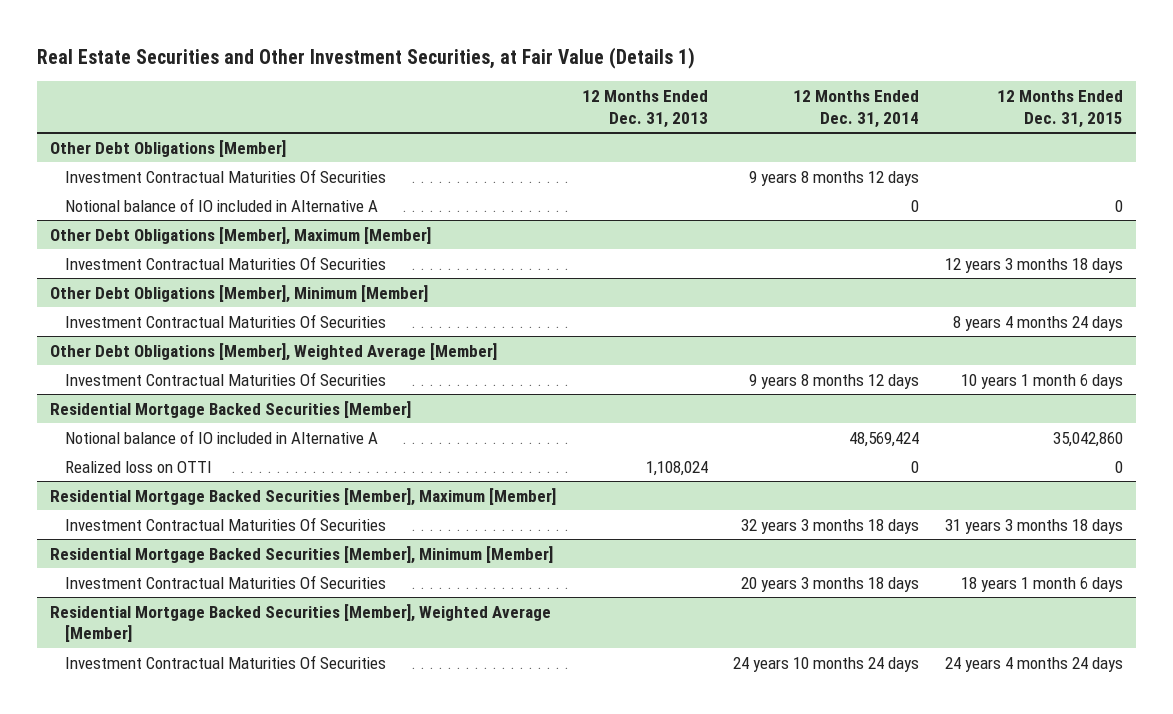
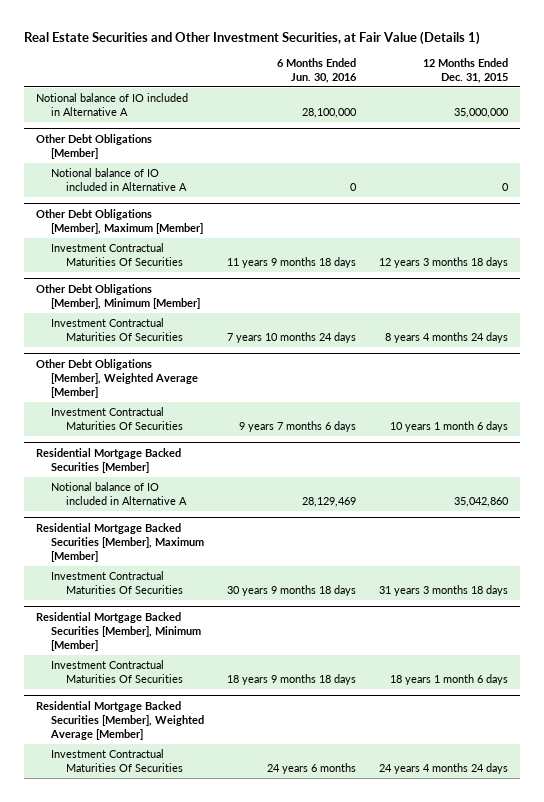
[581,89,708,128] 12 Months Ended Dec. 31, 2013 -> none
[793,89,920,128] 12 Months Ended Dec. 31, 2014 -> none
none -> [277,57,358,83] 6 Months Ended Jun. 30, 2016
none -> [35,93,188,116] Notional balance of IO included in Alternative A
[65,168,387,183] Investment Contractual Maturities Of Securities -> none
[65,460,213,473] Realized loss on OTTI -> none

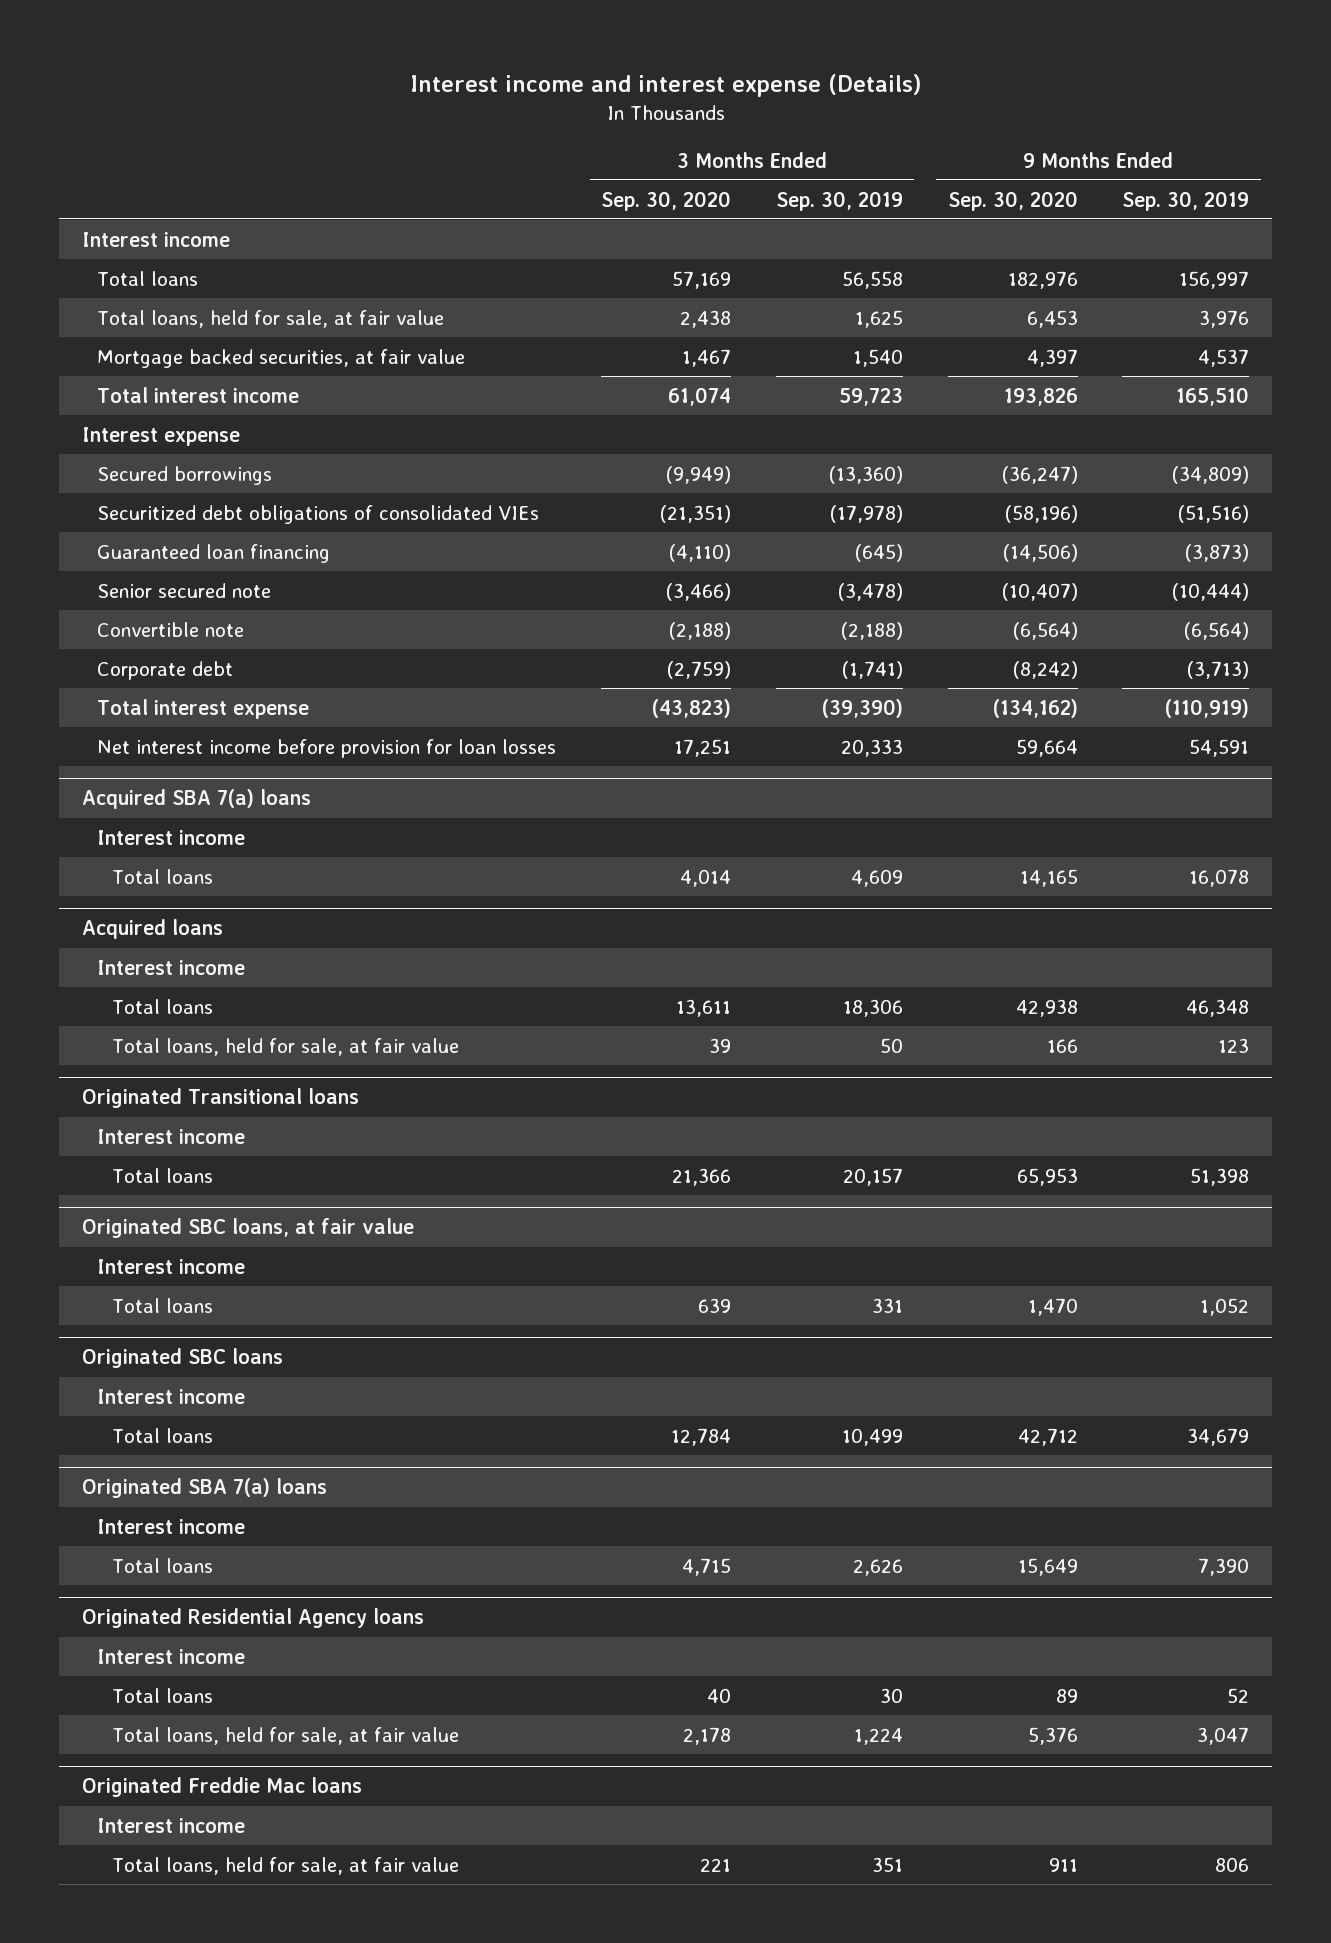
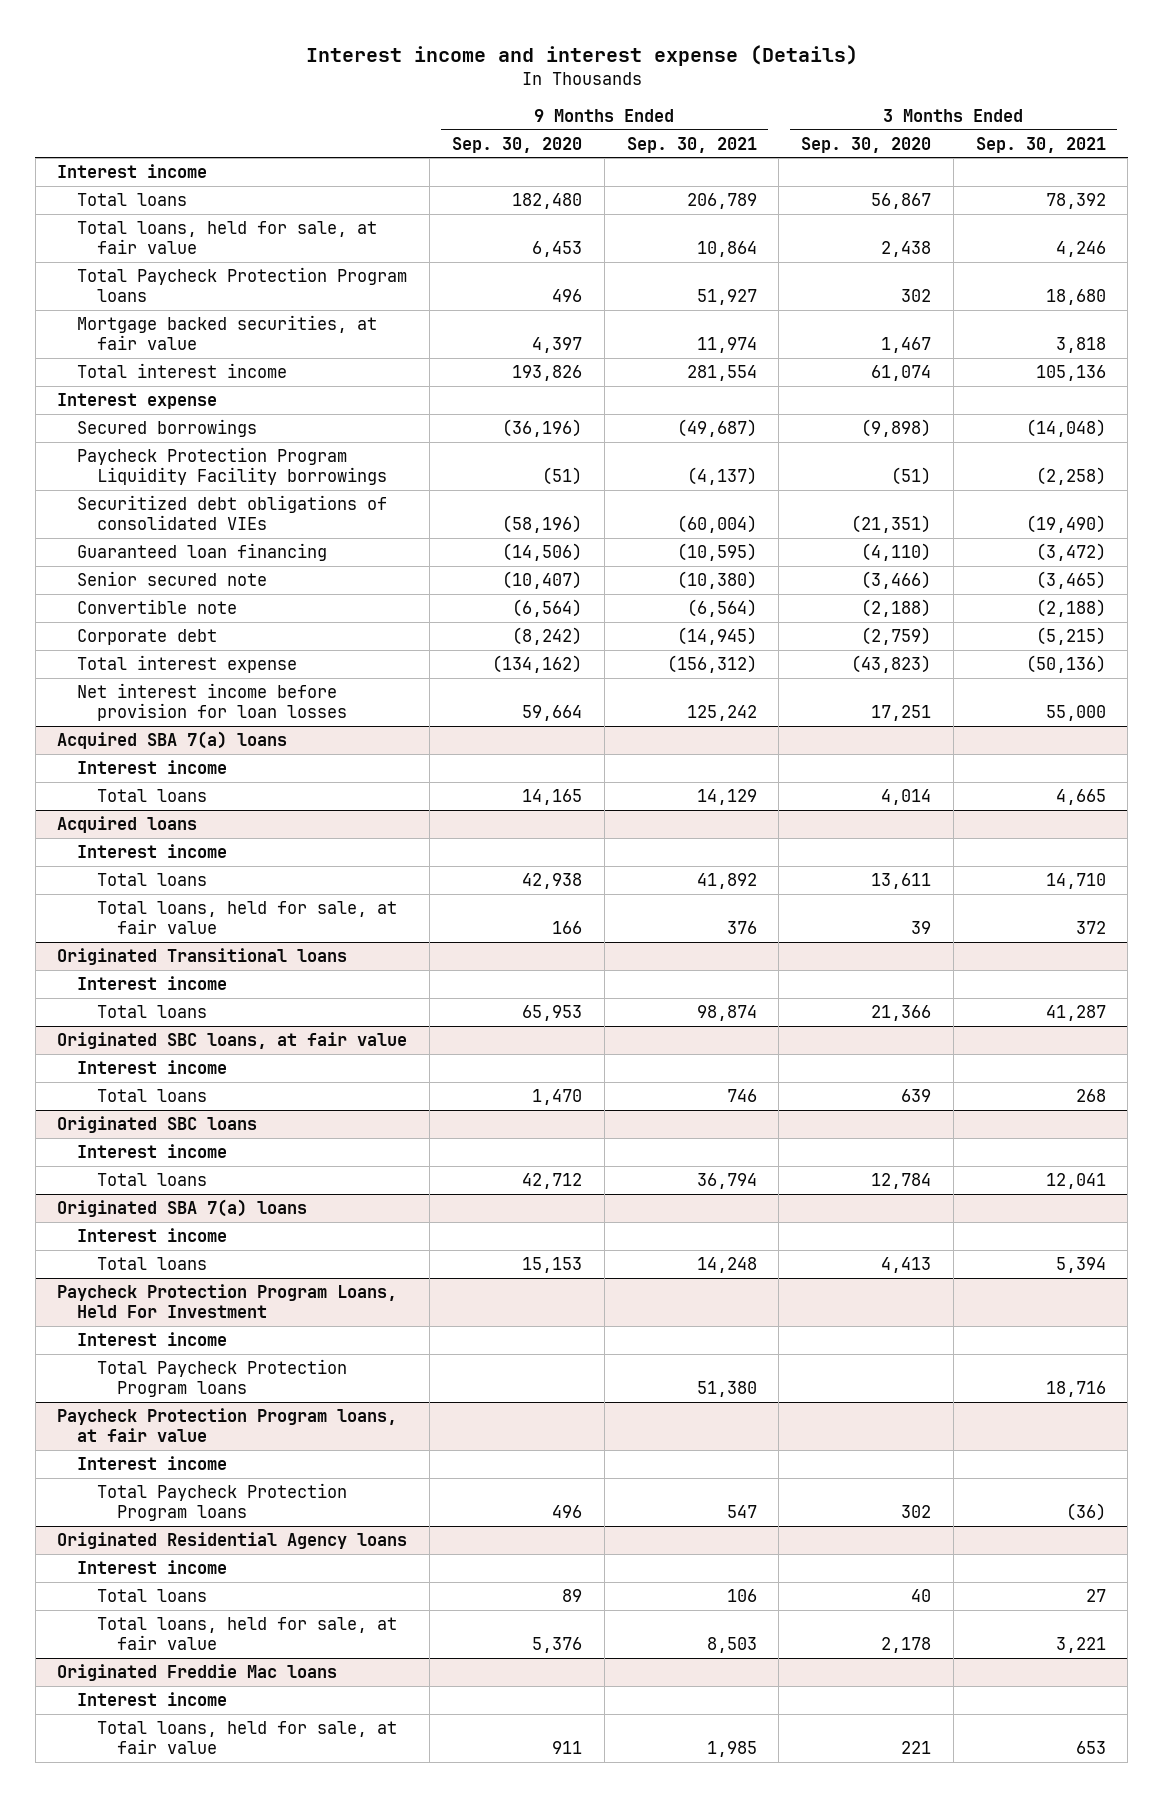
[775,190,903,211] Sep. 30, 2019 -> none
[1122,190,1250,211] Sep. 30, 2019 -> none
none -> [626,136,757,153] Sep. 30, 2021
none -> [975,136,1106,153] Sep. 30, 2021
[671,270,731,289] 57,169 -> [871,193,932,210] 56,867
[1007,270,1078,289] 182,976 -> [511,193,582,210] 182,480
none -> [77,267,408,303] Total Paycheck Protection Program loans
[665,465,731,484] (9,949) -> [861,419,932,438] (9,898)
[1001,465,1078,484] (36,247) -> [501,419,582,438] (36,196)
none -> [77,447,388,486] Paycheck Protection Program Liquidity Facility borrowings
[681,1557,731,1576] 4,715 -> [881,1257,932,1274] 4,413
[1017,1557,1078,1576] 15,649 -> [521,1257,582,1274] 15,153
none -> [57,1284,398,1319] Paycheck Protection Program Loans, Held For Investment
none -> [77,1332,228,1347] Interest income
none -> [97,1359,348,1398] Total Paycheck Protection Program loans
none -> [57,1408,398,1443] Paycheck Protection Program loans, at fair value
none -> [77,1456,228,1471] Interest income
none -> [97,1483,348,1522] Total Paycheck Protection Program loans

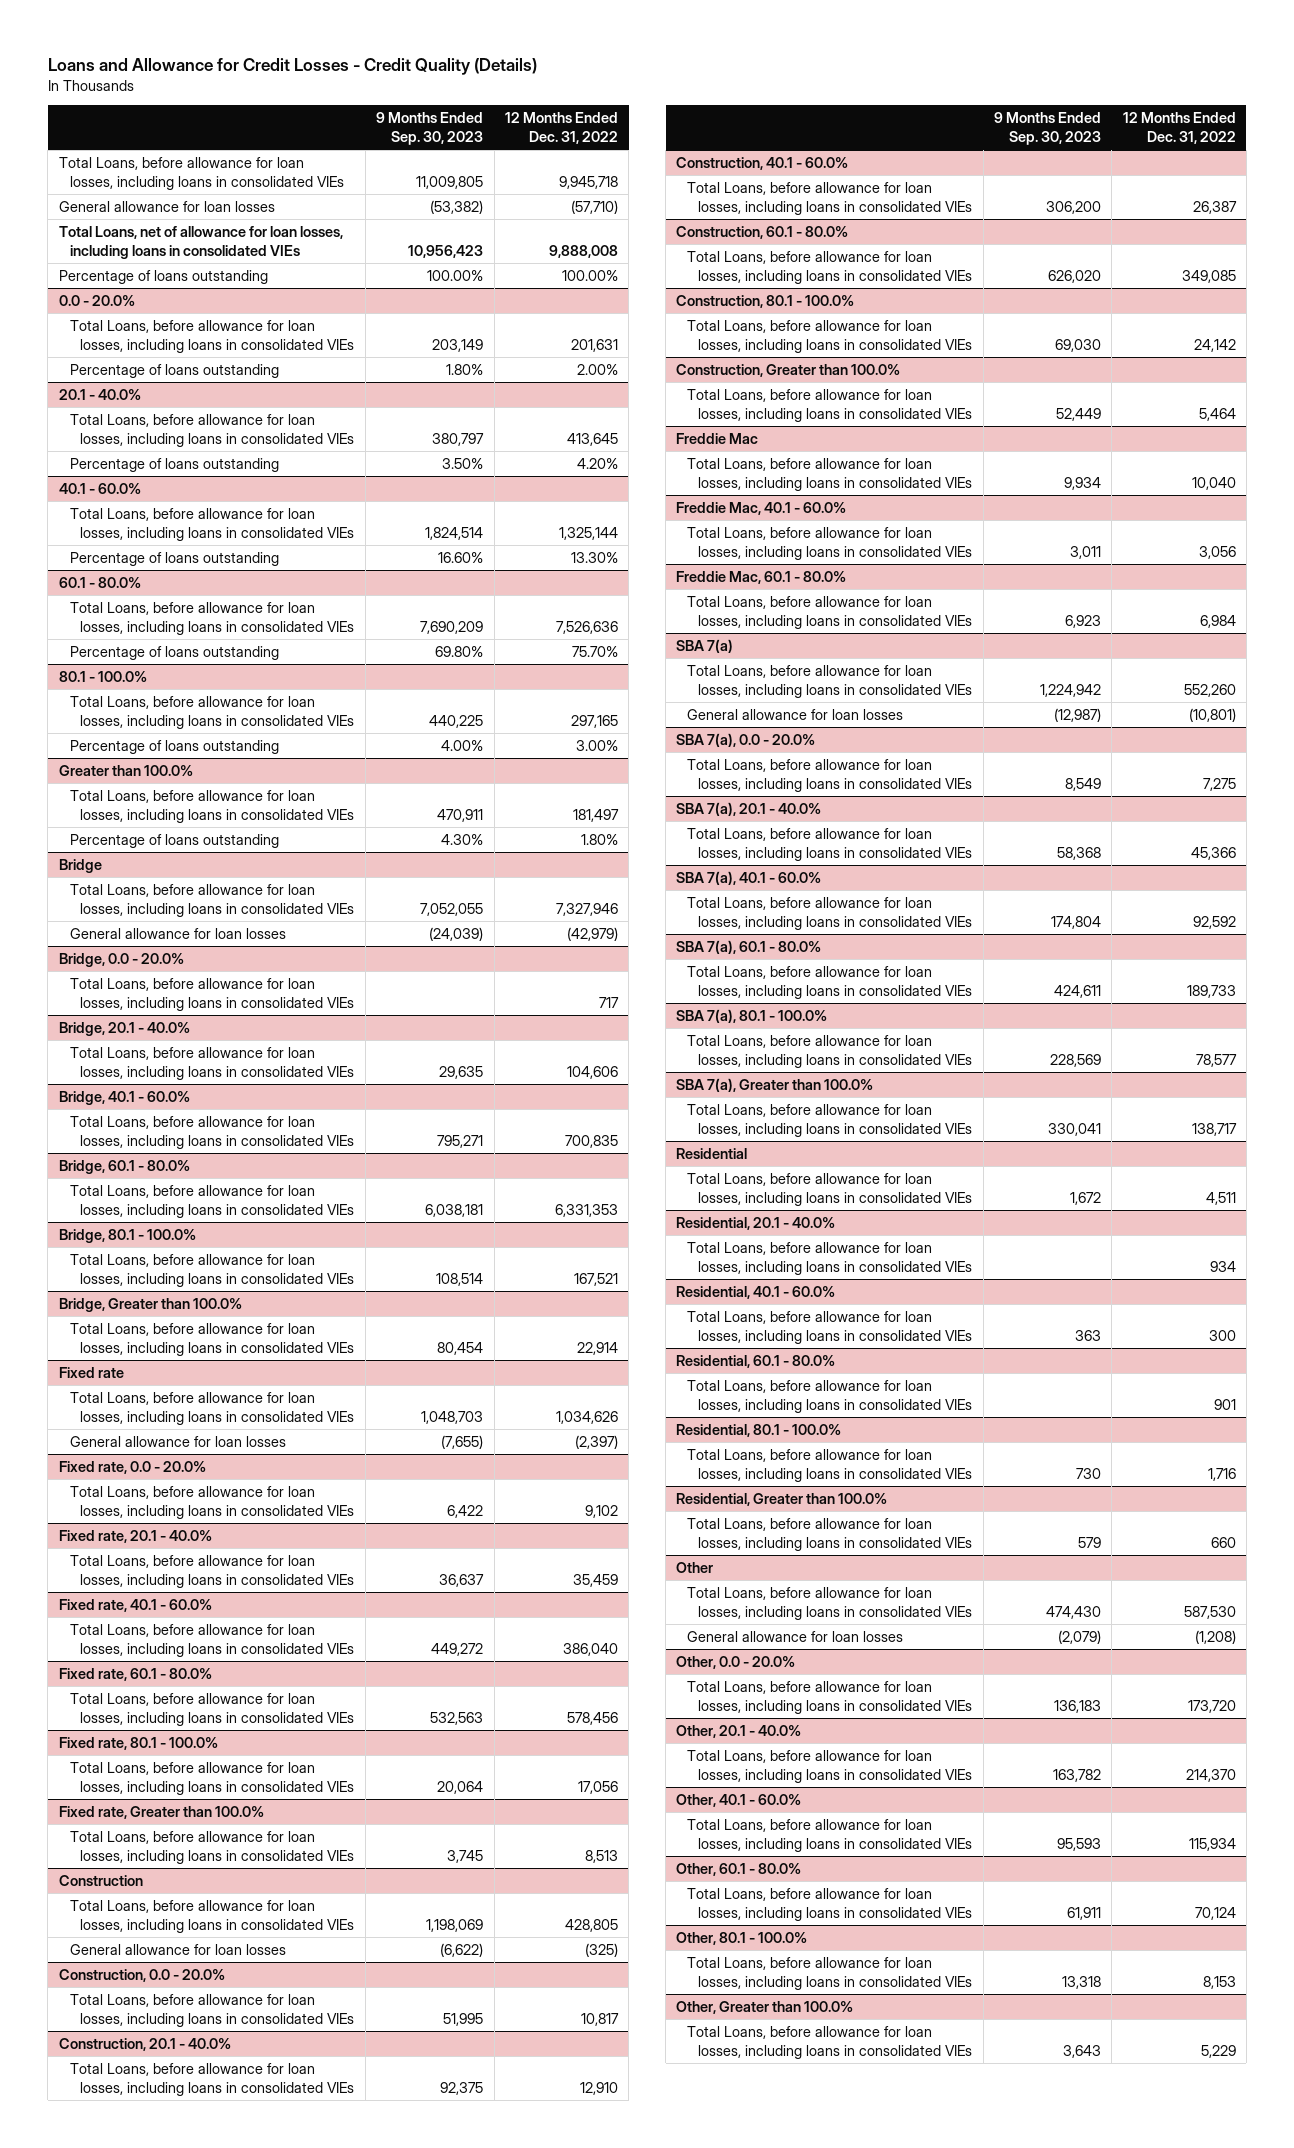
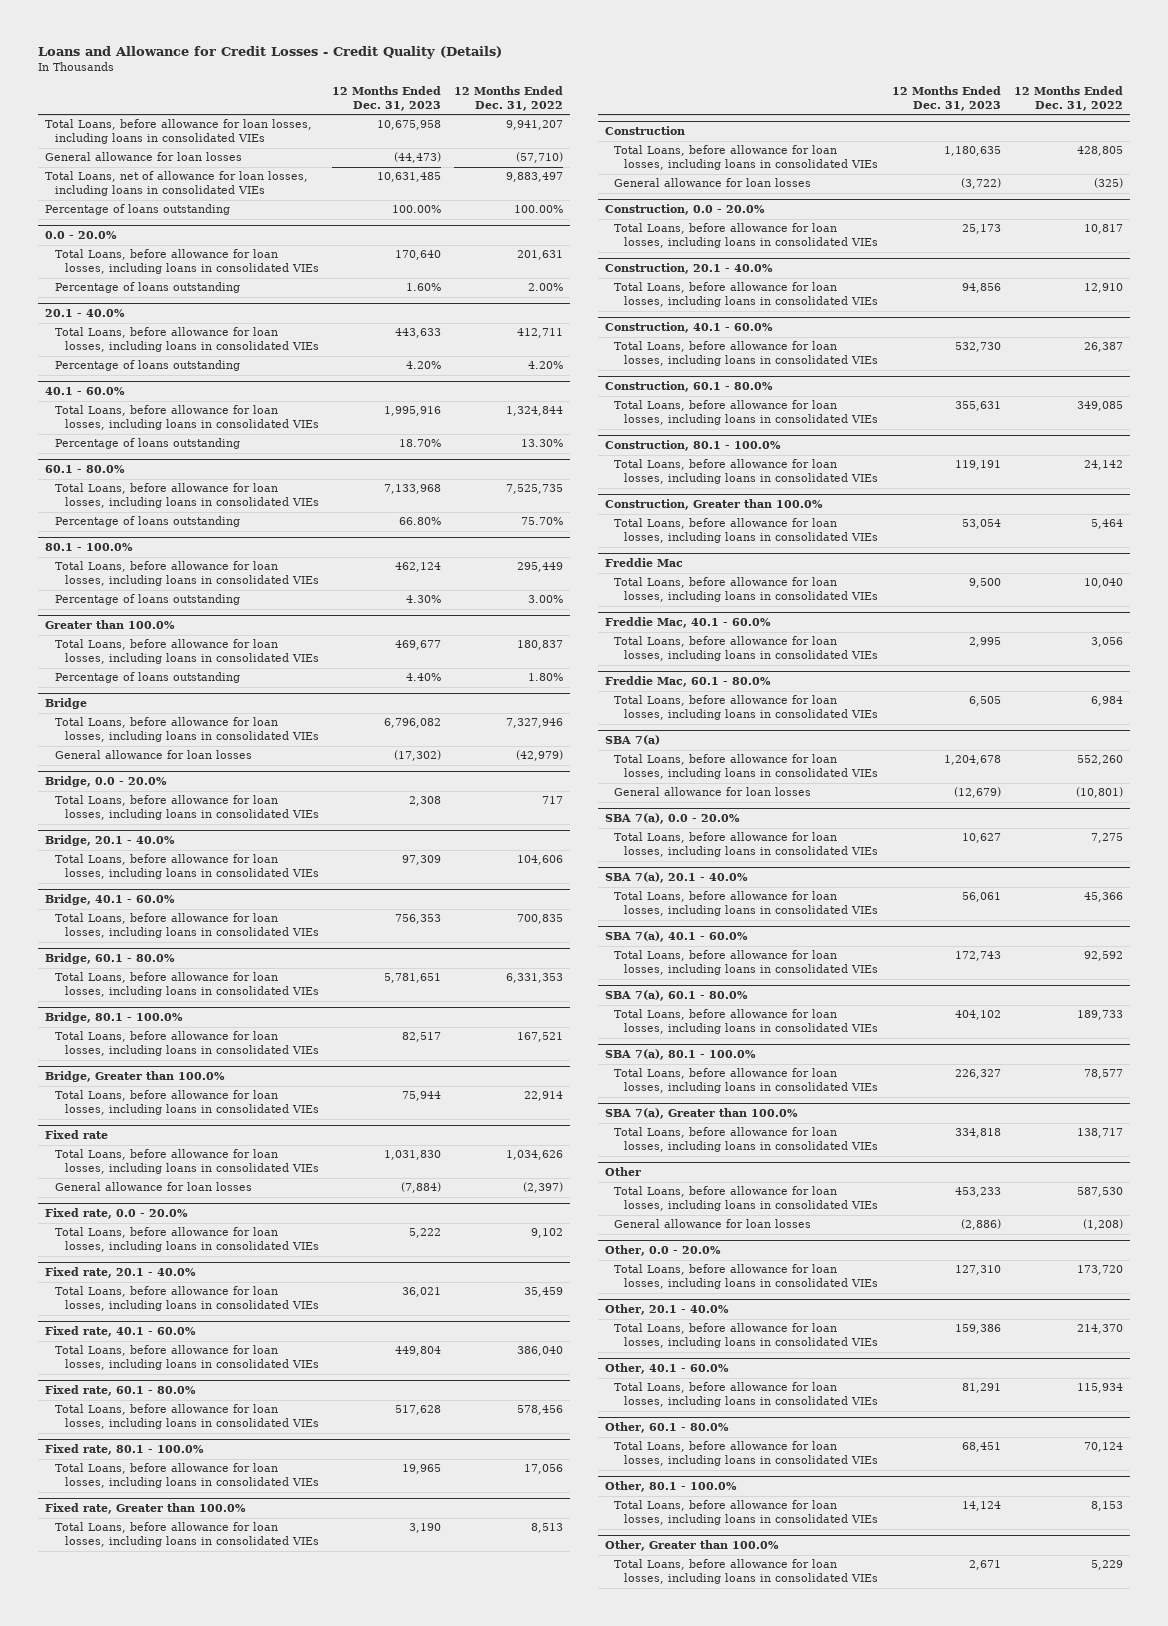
[376,112,484,146] 9 Months Ended Sep. 30, 2023 -> none
none -> [332,86,442,111] 12 Months Ended Dec. 31, 2023
[558,175,618,189] 9,945,718 -> [506,120,564,131] 9,941,207
[548,244,618,258] 9,888,008 -> [506,172,564,183] 9,883,497
[566,432,618,446] 413,645 -> [517,328,564,339] 412,711
[558,526,618,540] 1,325,144 -> [506,406,564,417] 1,324,844
[555,620,618,634] 7,526,636 -> [506,484,564,495] 7,525,735
[570,714,618,728] 297,165 -> [517,562,564,573] 295,449
[572,808,619,822] 181,497 -> [517,640,564,651] 180,837
[676,1147,748,1159] Residential -> none
[687,1172,973,1206] Total Loans, before allowance for loan losses, including loans in consolidated VIEs -> none
[676,1216,836,1230] Residential, 20.1 - 40.0% -> none
[687,1241,973,1275] Total Loans, before allowance for loan losses, including loans in consolidated VIEs -> none
[676,1285,836,1299] Residential, 40.1 - 60.0% -> none
[687,1310,973,1344] Total Loans, before allowance for loan losses, including loans in consolidated VIEs -> none
[676,1354,836,1368] Residential, 60.1 - 80.0% -> none
[687,1379,973,1413] Total Loans, before allowance for loan losses, including loans in consolidated VIEs -> none
[676,1423,842,1437] Residential, 80.1 - 100.0% -> none
[687,1448,973,1482] Total Loans, before allowance for loan losses, including loans in consolidated VIEs -> none
[676,1492,888,1506] Residential, Greater than 100.0% -> none
[687,1517,973,1551] Total Loans, before allowance for loan losses, including loans in consolidated VIEs -> none

